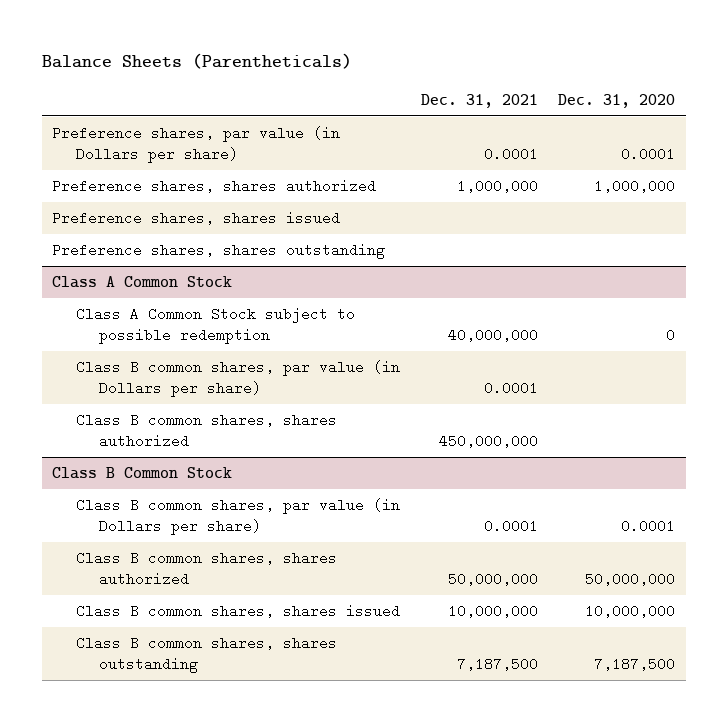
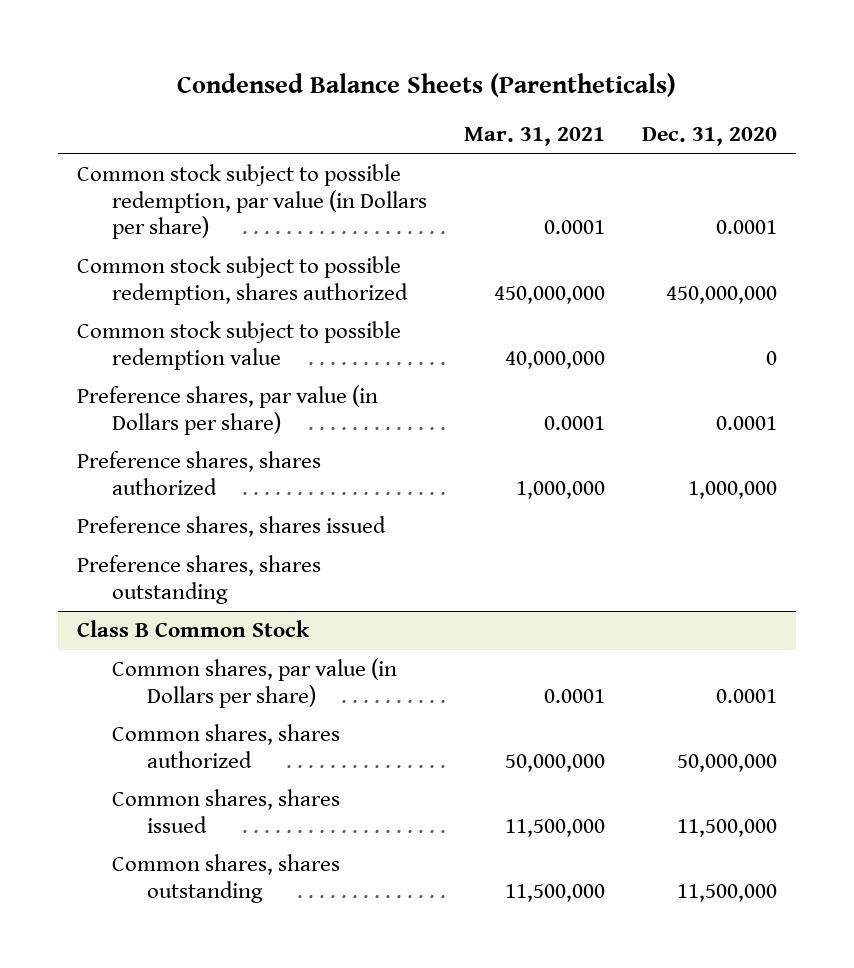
[42,53,353,70] Balance Sheets (Parentheticals) -> [176,72,676,97] Condensed Balance Sheets (Parentheticals)
[420,93,538,108] Dec. 31, 2021 -> none
none -> [464,127,606,147] Mar. 31, 2021
none -> [76,164,428,240] Common stock subject to possible redemption, par value (in Dollars per share)
none -> [76,256,409,305] Common stock subject to possible redemption, shares authorized
none -> [76,321,401,370] Common stock subject to possible redemption value
[52,276,233,289] Class A Common Stock -> none
[75,307,355,344] Class A Common Stock subject to possible redemption -> none
[75,360,400,397] Class B common shares, par value (in Dollars per share) -> none
[75,413,337,448] Class B common shares, shares authorized -> none
[75,498,400,535] Class B common shares, par value (in Dollars per share) -> [112,658,398,708] Common shares, par value (in Dollars per share)
[75,551,337,586] Class B common shares, shares authorized -> [112,724,341,768] Common shares, shares authorized
[75,604,400,619] Class B common shares, shares issued -> [112,789,341,833] Common shares, shares issued
[585,604,676,619] 10,000,000 -> [677,818,778,837] 11,500,000
[75,636,337,673] Class B common shares, shares outstanding -> [112,854,341,903] Common shares, shares outstanding
[594,656,676,671] 7,187,500 -> [677,883,778,902] 11,500,000

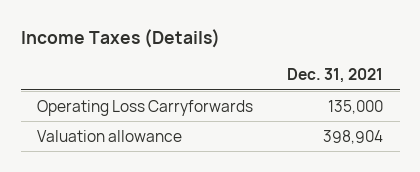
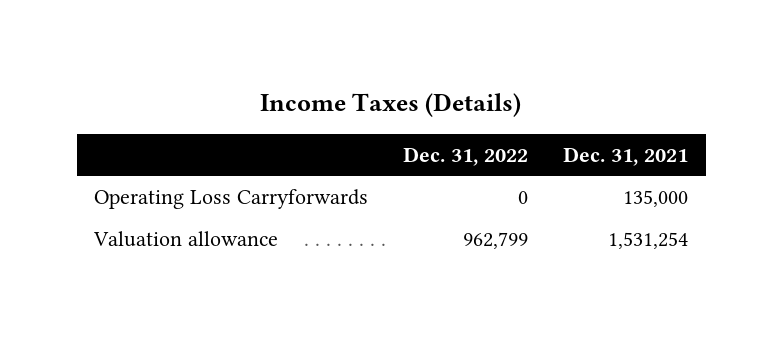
none -> [403,146,529,166] Dec. 31, 2022
[322,129,383,144] 398,904 -> [608,232,689,250] 1,531,254

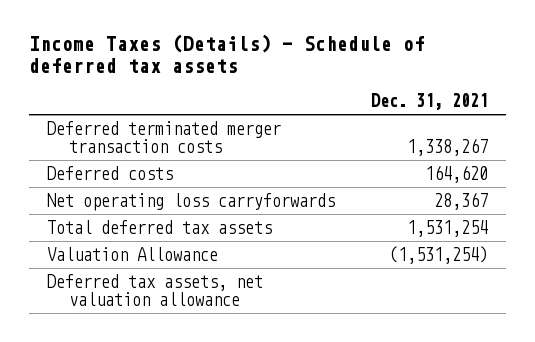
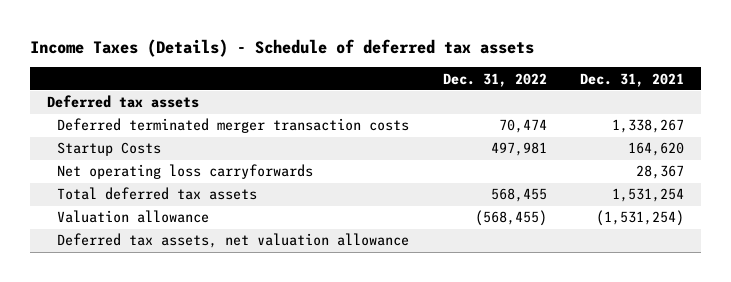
none -> [442,72,547,87] Dec. 31, 2022
none -> [46,95,199,109] Deferred tax assets
[47,166,174,181] Deferred costs -> [57,142,162,157] Startup Costs
[47,247,219,262] Valuation Allowance -> [57,210,210,224] Valuation allowance

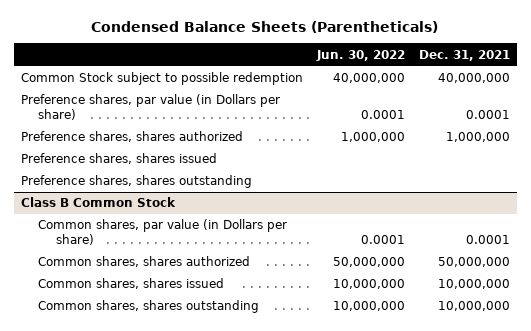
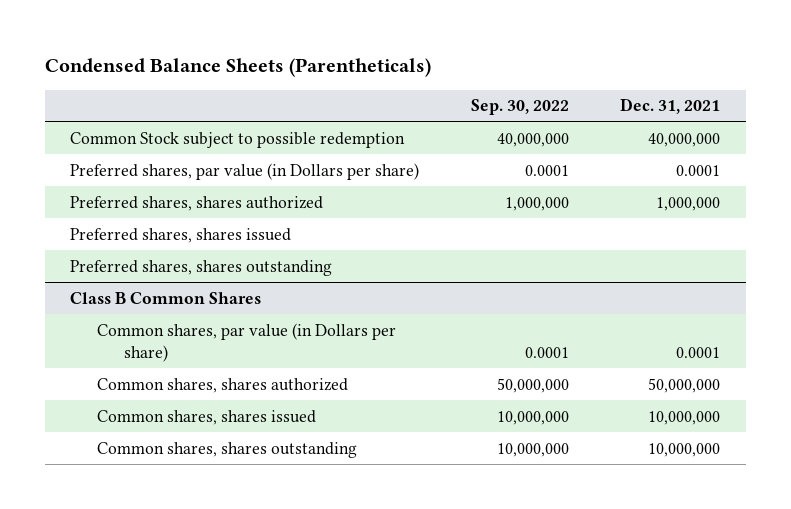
[315,49,405,61] Jun. 30, 2022 -> none
none -> [470,99,569,116] Sep. 30, 2022
[20,94,280,121] Preference shares, par value (in Dollars per share) -> [70,162,420,180] Preferred shares, par value (in Dollars per share)
[20,131,243,143] Preference shares, shares authorized -> [70,195,324,211] Preferred shares, shares authorized
[20,153,217,165] Preference shares, shares issued -> [70,227,292,243] Preferred shares, shares issued
[20,175,252,189] Preference shares, shares outstanding -> [70,259,333,276] Preferred shares, shares outstanding
[20,197,176,208] Class B Common Stock -> [70,291,262,304] Class B Common Shares

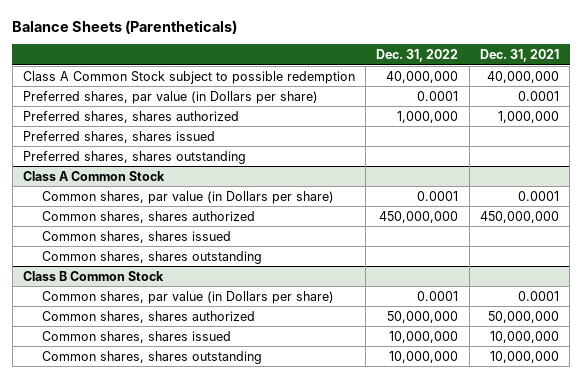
[44,57,431,77] Condensed Balance Sheets (Parentheticals) -> [12,19,238,34] Balance Sheets (Parentheticals)
[470,99,569,116] Sep. 30, 2022 -> none
none -> [376,48,459,62] Dec. 31, 2022
[70,131,406,148] Common Stock subject to possible redemption -> [23,70,356,84] Class A Common Stock subject to possible redemption
[70,291,262,304] Class B Common Shares -> none
none -> [23,170,166,181] Class A Common Stock
none -> [42,210,256,223] Common shares, shares authorized
none -> [42,230,232,243] Common shares, shares issued
none -> [42,250,263,264] Common shares, shares outstanding
none -> [23,270,165,281] Class B Common Stock
none -> [42,290,335,304] Common shares, par value (in Dollars per share)

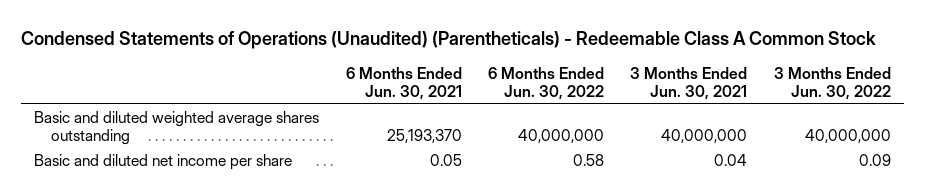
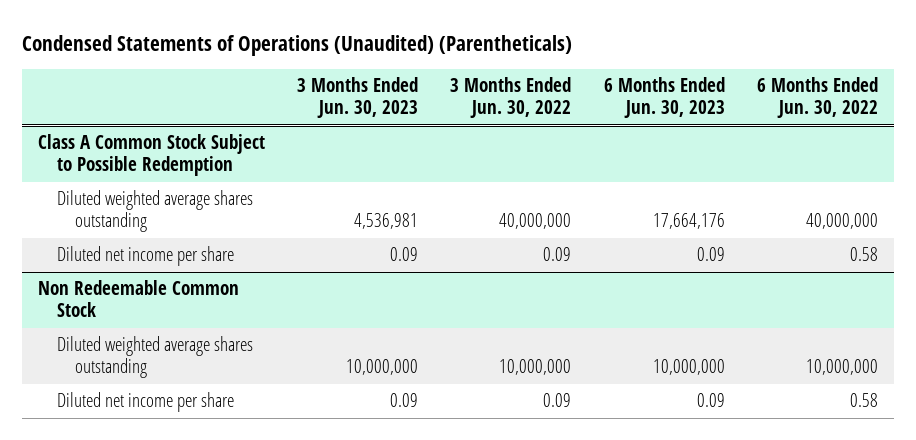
[21,31,877,50] Condensed Statements of Operations (Unaudited) (Parentheticals) - Redeemable Class A Common Stock -> [22,34,573,56] Condensed Statements of Operations (Unaudited) (Parentheticals)
[345,66,462,101] 6 Months Ended Jun. 30, 2021 -> none
[630,66,748,101] 3 Months Ended Jun. 30, 2021 -> none
none -> [297,77,419,119] 3 Months Ended Jun. 30, 2023
none -> [603,77,725,119] 6 Months Ended Jun. 30, 2023
none -> [38,134,266,177] Class A Common Stock Subject to Possible Redemption
[34,110,320,146] Basic and diluted weighted average shares outstanding -> [56,190,253,233] Diluted weighted average shares outstanding
[34,153,293,170] Basic and diluted net income per share -> [56,246,234,267] Diluted net income per share
none -> [38,280,240,318] Non Redeemable Common Stock
none -> [56,336,253,379] Diluted weighted average shares outstanding
none -> [56,392,234,413] Diluted net income per share

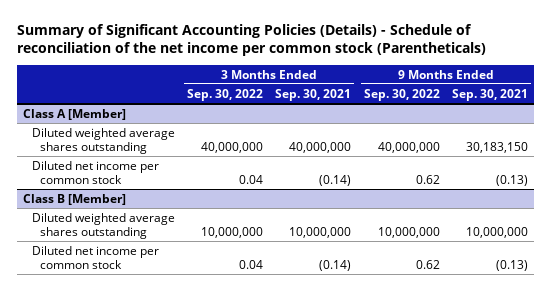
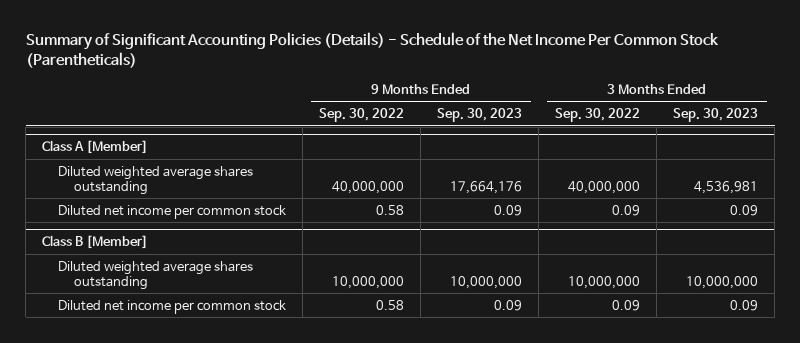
[17,24,487,57] Summary of Significant Accounting Policies (Details) - Schedule of reconciliation of the net income per common stock (Parentheticals) -> [25,32,719,68] Summary of Significant Accounting Policies (Details) - Schedule of the Net Income Per Common Stock (Parentheticals)
[275,88,352,101] Sep. 30, 2021 -> none
[451,88,528,101] Sep. 30, 2021 -> none
none -> [437,108,523,123] Sep. 30, 2023
none -> [673,108,759,123] Sep. 30, 2023
[239,174,264,184] 0.04 -> [612,204,641,216] 0.09
[415,174,440,184] 0.62 -> [376,204,405,215] 0.58
[239,259,264,269] 0.04 -> [612,299,641,311] 0.09
[415,259,440,269] 0.62 -> [376,299,405,310] 0.58

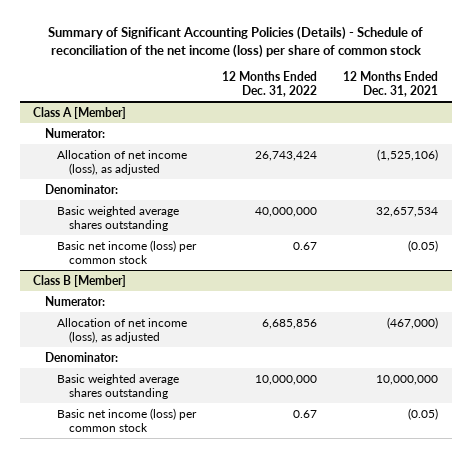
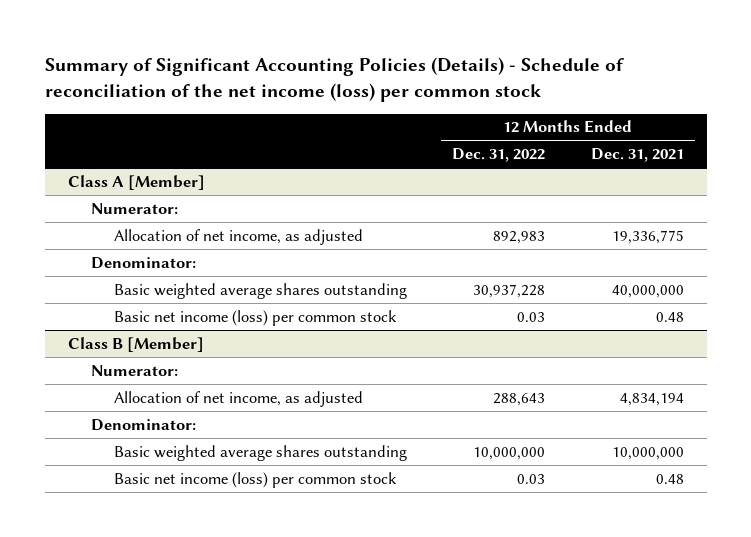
[47,26,423,59] Summary of Significant Accounting Policies (Details) - Schedule of reconciliation of the net income (loss) per share of common stock -> [44,56,624,102] Summary of Significant Accounting Policies (Details) - Schedule of reconciliation of the net income (loss) per common stock
[56,149,187,175] Allocation of net income (loss), as adjusted -> [113,228,363,245] Allocation of net income, as adjusted
[255,150,318,161] 26,743,424 -> [493,230,546,244] 892,983
[377,148,439,161] (1,525,106) -> [611,229,684,244] 19,336,775
[255,206,318,217] 40,000,000 -> [473,283,546,298] 30,937,228
[376,206,439,217] 32,657,534 -> [611,284,684,298] 40,000,000
[293,241,318,250] 0.67 -> [517,311,546,322] 0.03
[408,239,439,252] (0.05) -> [655,311,684,322] 0.48
[56,317,187,343] Allocation of net income (loss), as adjusted -> [113,390,363,407] Allocation of net income, as adjusted
[262,318,318,329] 6,685,856 -> [493,392,546,406] 288,643
[387,316,439,329] (467,000) -> [619,392,684,406] 4,834,194
[293,409,318,418] 0.67 -> [517,473,546,484] 0.03
[408,407,439,420] (0.05) -> [655,473,684,484] 0.48

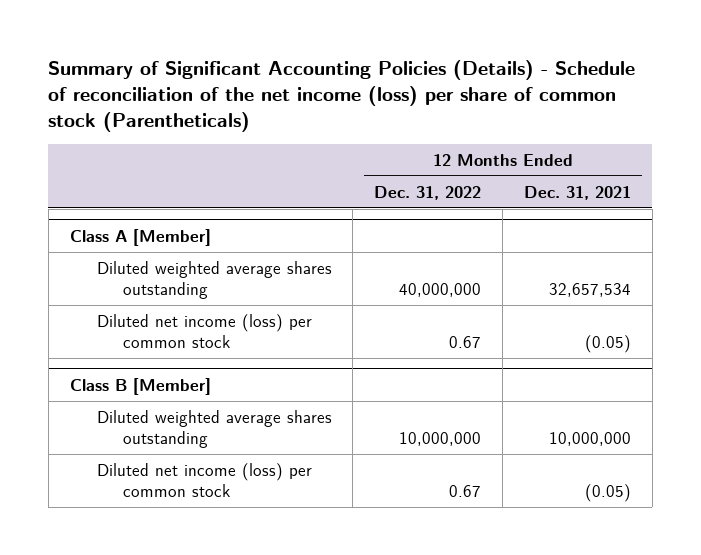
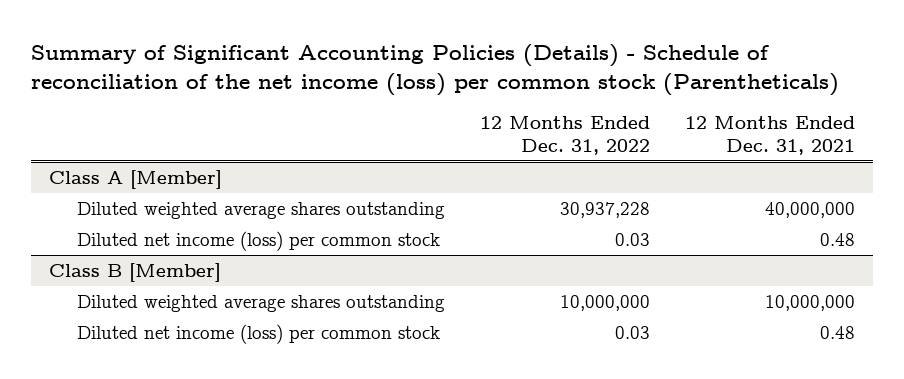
[48,59,636,133] Summary of Significant Accounting Policies (Details) - Schedule of reconciliation of the net income (loss) per share of common stock (Parentheticals) -> [31,43,840,96] Summary of Significant Accounting Policies (Details) - Schedule of reconciliation of the net income (loss) per common stock (Parentheticals)
[399,283,482,298] 40,000,000 -> [559,201,650,218] 30,937,228
[548,283,631,298] 32,657,534 -> [764,201,855,218] 40,000,000
[449,336,482,349] 0.67 -> [614,232,650,246] 0.03
[584,335,631,354] (0.05) -> [819,232,855,246] 0.48
[449,485,482,498] 0.67 -> [614,325,650,339] 0.03
[584,484,631,503] (0.05) -> [819,325,855,339] 0.48

